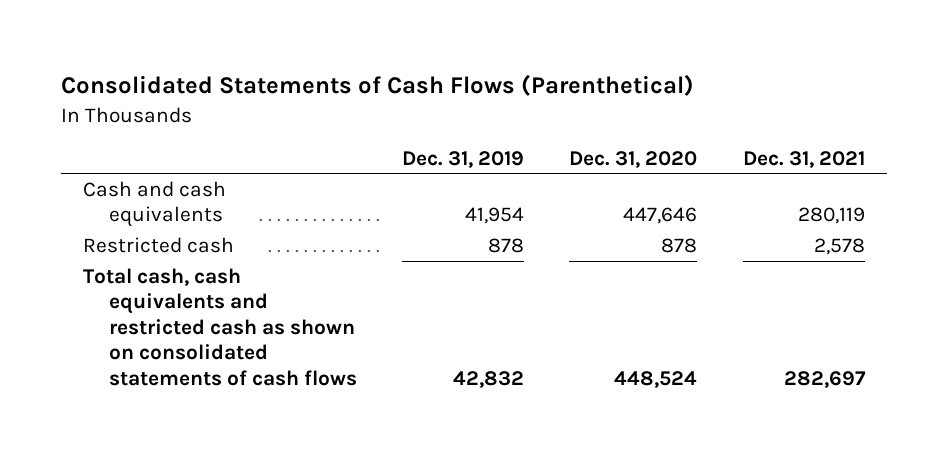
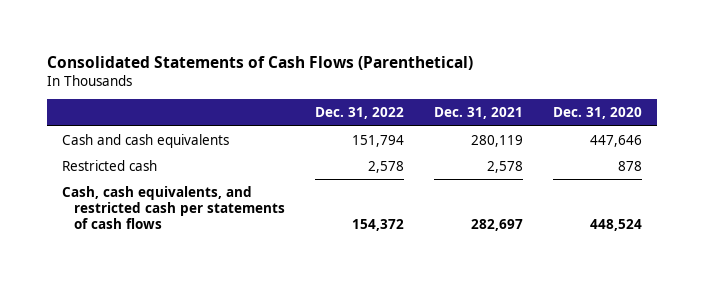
[402,150,525,168] Dec. 31, 2019 -> none
none -> [315,107,405,120] Dec. 31, 2022
[83,268,358,386] Total cash, cash equivalents and restricted cash as shown on consolidated statements of cash flows -> [62,185,286,230] Cash, cash equivalents, and restricted cash per statements of cash flows

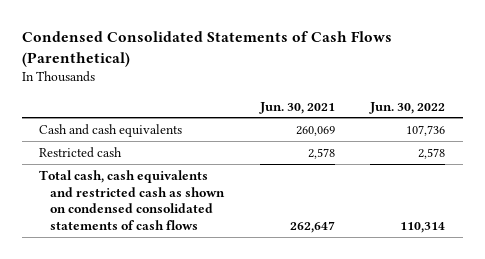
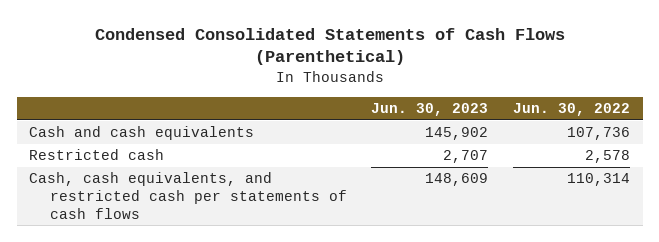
[258,101,335,114] Jun. 30, 2021 -> none
none -> [371,103,489,117] Jun. 30, 2023
[39,169,225,231] Total cash, cash equivalents and restricted cash as shown on condensed consolidated statements of cash flows -> [29,172,347,219] Cash, cash equivalents, and restricted cash per statements of cash flows

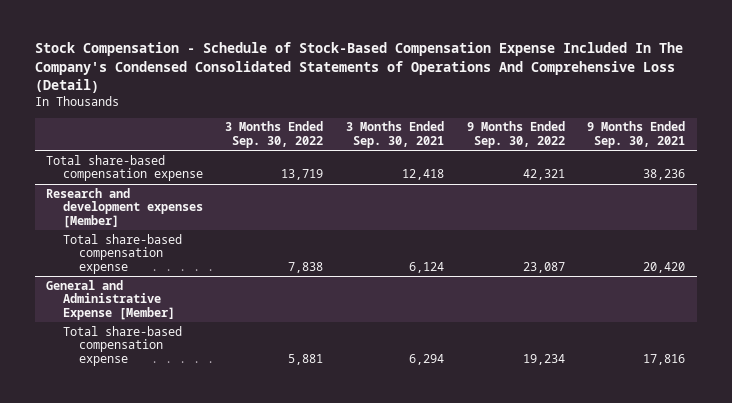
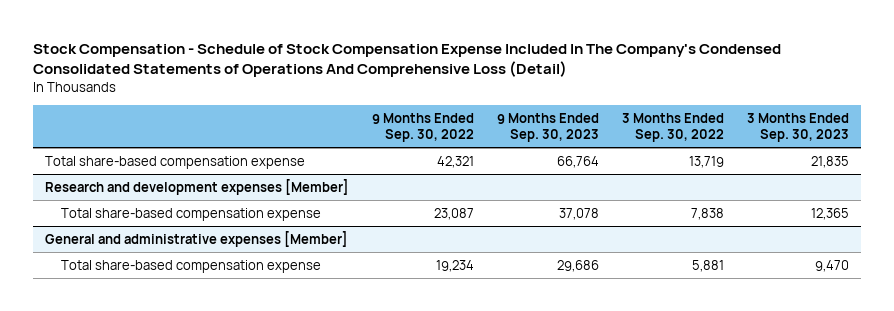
[34,42,683,93] Stock Compensation - Schedule of Stock-Based Compensation Expense Included In The Company's Condensed Consolidated Statements of Operations And Comprehensive Loss (Detail) -> [33,43,782,78] Stock Compensation - Schedule of Stock Compensation Expense Included In The Company's Condensed Consolidated Statements of Operations And Comprehensive Loss (Detail)
[346,121,445,149] 3 Months Ended Sep. 30, 2021 -> none
[587,121,686,149] 9 Months Ended Sep. 30, 2021 -> none
none -> [497,112,600,142] 9 Months Ended Sep. 30, 2023
none -> [747,112,850,142] 3 Months Ended Sep. 30, 2023
[46,279,175,321] General and Administrative Expense [Member] -> [44,230,348,247] General and administrative expenses [Member]

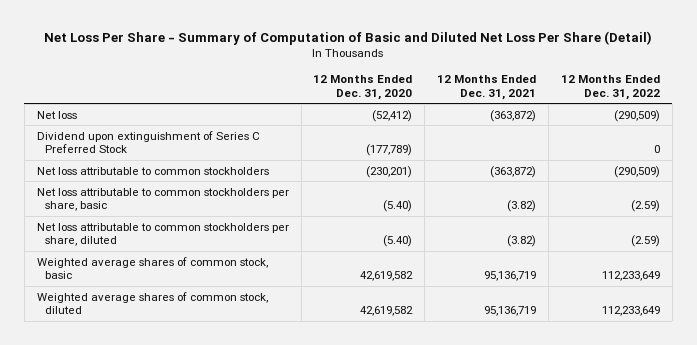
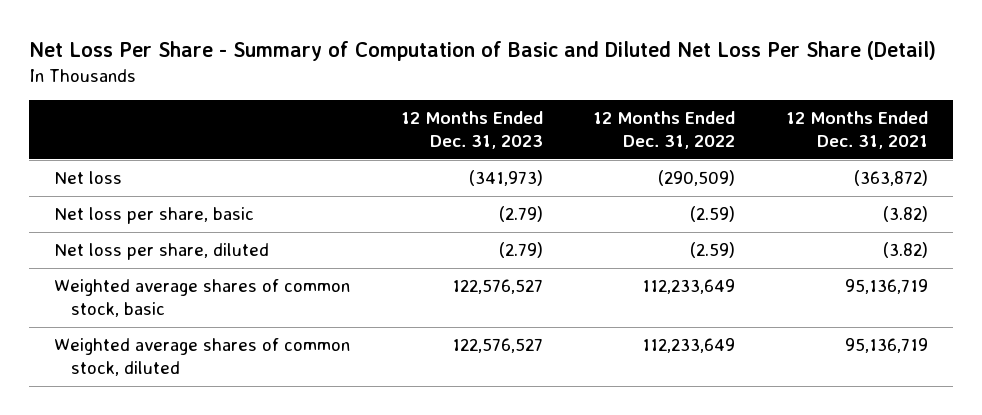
[313,75,413,100] 12 Months Ended Dec. 31, 2020 -> none
none -> [400,111,543,149] 12 Months Ended Dec. 31, 2023
[36,130,260,154] Dividend upon extinguishment of Series C Preferred Stock -> none
[36,166,269,175] Net loss attributable to common stockholders -> none
[36,187,289,212] Net loss attributable to common stockholders per share, basic -> [53,207,254,225] Net loss per share, basic
[36,222,289,247] Net loss attributable to common stockholders per share, diluted -> [53,243,269,261] Net loss per share, diluted

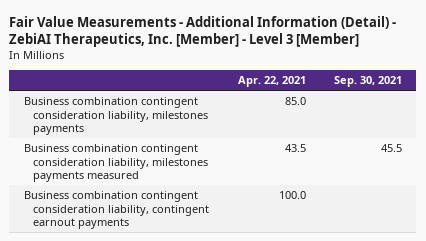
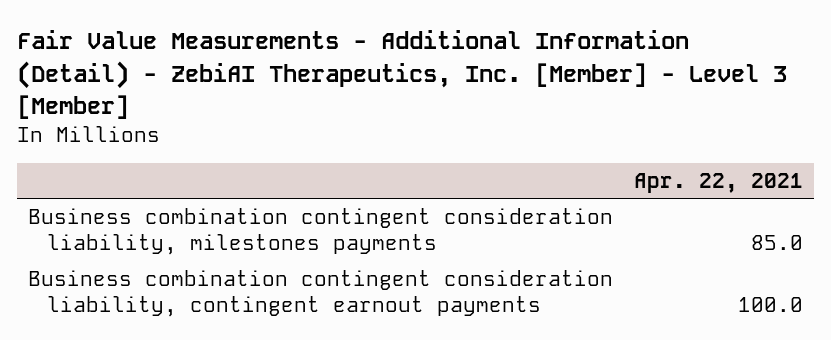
[334,76,403,88] Sep. 30, 2021 -> none
[23,143,209,183] Business combination contingent consideration liability, milestones payments measured -> none

